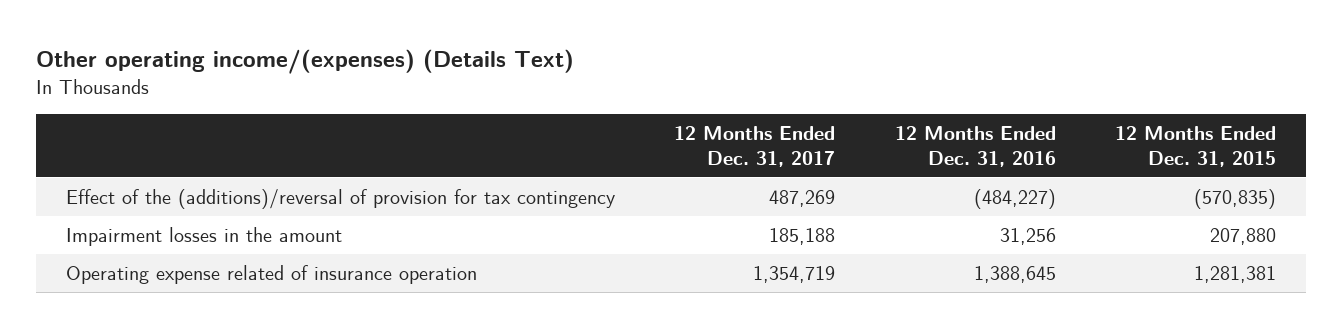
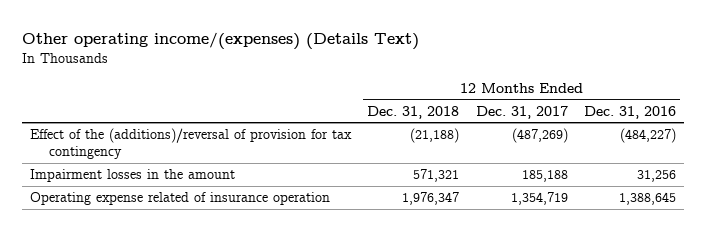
[1115,126,1277,167] 12 Months Ended Dec. 31, 2015 -> none
none -> [367,105,460,119] Dec. 31, 2018
[769,189,836,207] 487,269 -> [511,128,568,144] (487,269)

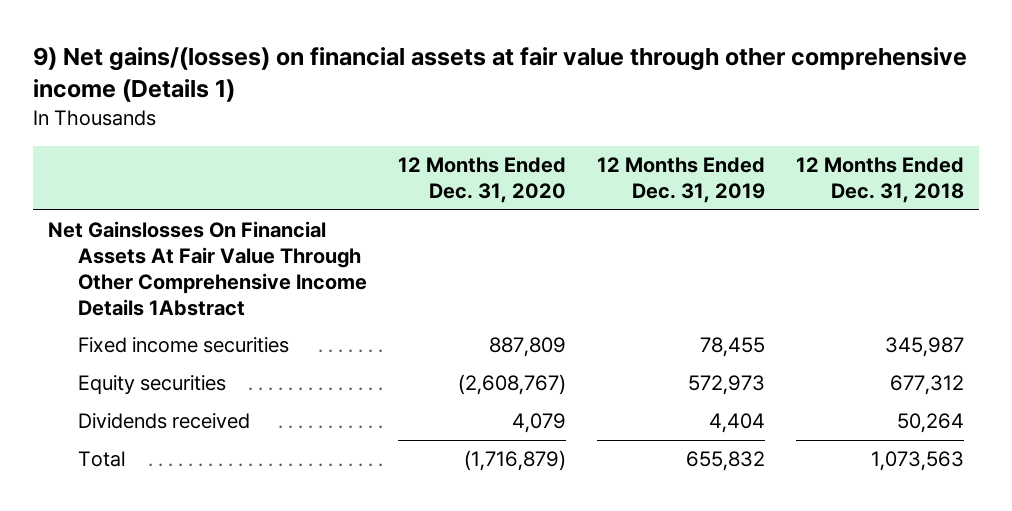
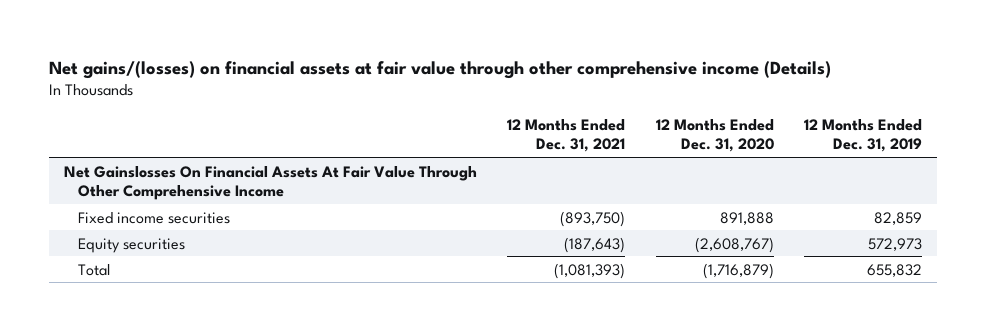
[32,47,967,103] 9) Net gains/(losses) on financial assets at fair value through other comprehensive income (Details 1) -> [49,60,832,79] Net gains/(losses) on financial assets at fair value through other comprehensive income (Details)
[795,157,964,204] 12 Months Ended Dec. 31, 2018 -> none
none -> [507,118,626,153] 12 Months Ended Dec. 31, 2021
[48,221,368,316] Net Gainslosses On Financial Assets At Fair Value Through Other Comprehensive Income Details 1Abstract -> [64,165,478,200] Net Gainslosses On Financial Assets At Fair Value Through Other Comprehensive Income
[489,337,567,358] 887,809 -> [719,211,774,225] 891,888
[700,337,766,358] 78,455 -> [873,211,922,225] 82,859
[78,413,251,430] Dividends received -> none

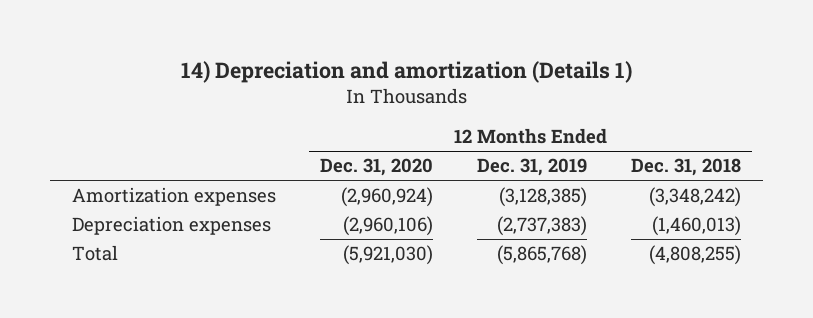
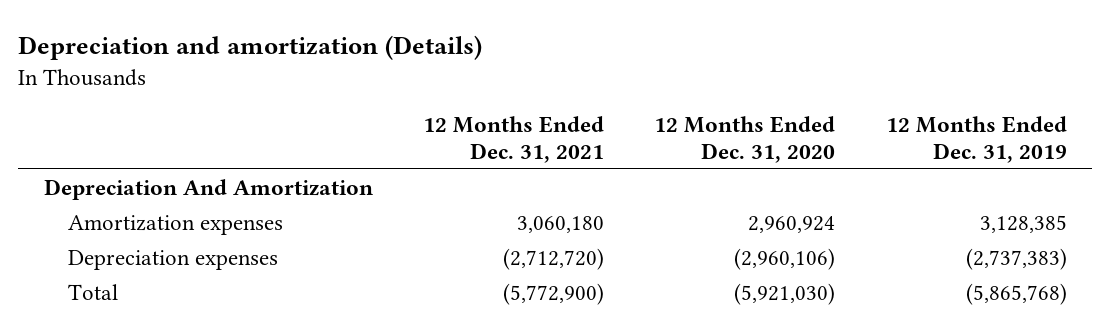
[180,61,632,84] 14) Depreciation and amortization (Details 1) -> [18,34,483,60] Depreciation and amortization (Details)
[631,158,742,177] Dec. 31, 2018 -> none
none -> [422,116,604,163] 12 Months Ended Dec. 31, 2021
none -> [43,178,373,200] Depreciation And Amortization
[340,187,433,208] (2,960,924) -> [748,215,836,233] 2,960,924
[499,187,588,208] (3,128,385) -> [979,214,1067,233] 3,128,385

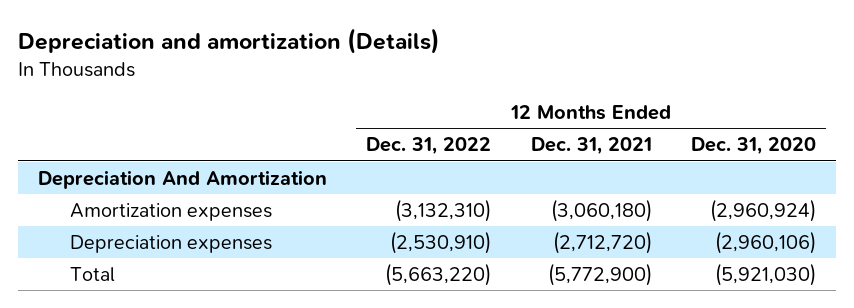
[885,116,1067,163] 12 Months Ended Dec. 31, 2019 -> none
none -> [366,137,492,156] Dec. 31, 2022
[516,215,604,233] 3,060,180 -> [550,198,652,222] (3,060,180)
[748,215,836,233] 2,960,924 -> [710,198,817,222] (2,960,924)

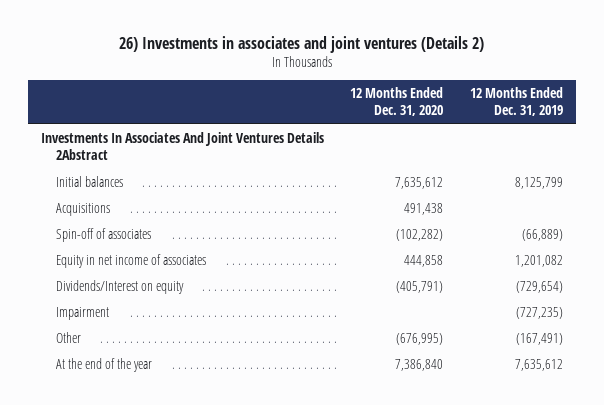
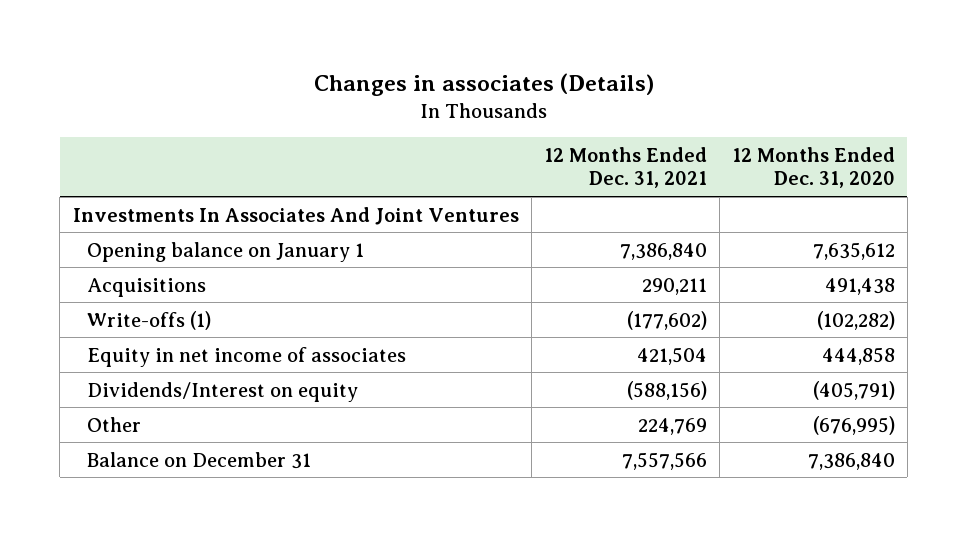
[118,35,484,53] 26) Investments in associates and joint ventures (Details 2) -> [313,72,654,96] Changes in associates (Details)
[469,87,563,117] 12 Months Ended Dec. 31, 2019 -> none
none -> [543,146,707,189] 12 Months Ended Dec. 31, 2021
[40,132,324,161] Investments In Associates And Joint Ventures Details 2Abstract -> [72,206,519,225] Investments In Associates And Joint Ventures
[55,176,123,188] Initial balances -> [87,241,365,262] Opening balance on January 1
[55,228,151,243] Spin-off of associates -> [87,310,212,330] Write-offs (1)
[55,307,109,321] Impairment -> none
[55,358,152,373] At the end of the year -> [87,451,312,469] Balance on December 31

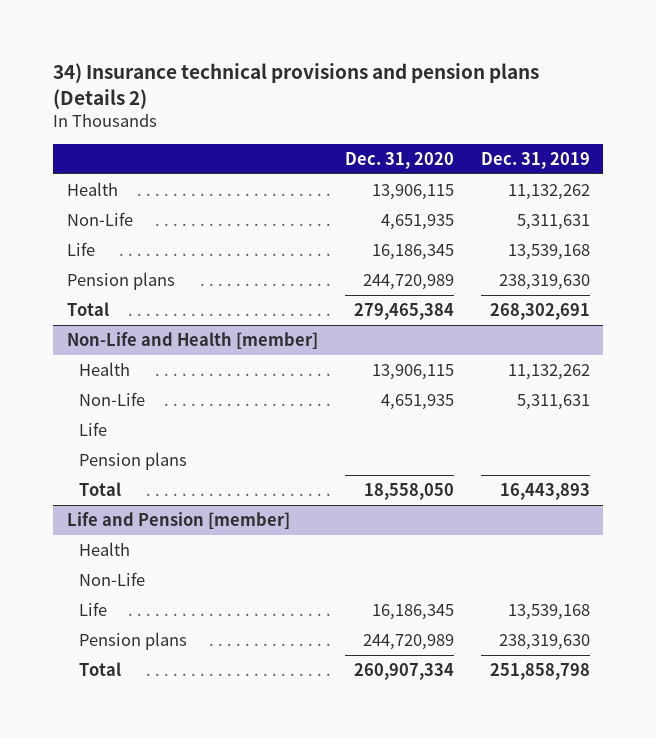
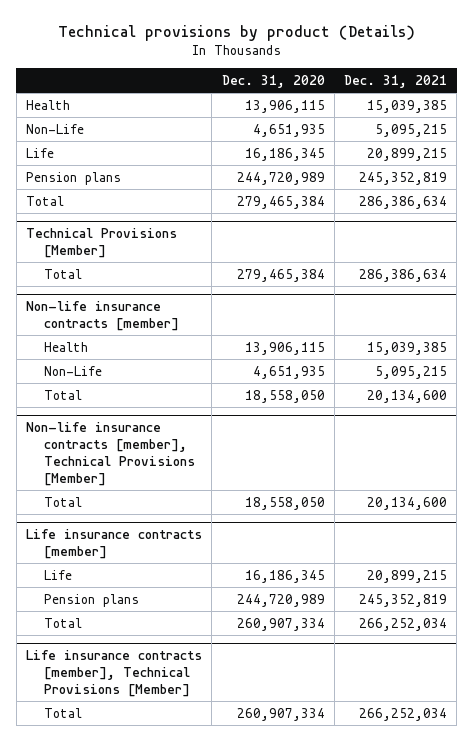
[53,62,540,109] 34) Insurance technical provisions and pension plans (Details 2) -> [57,24,415,41] Technical provisions by product (Details)
[480,151,590,169] Dec. 31, 2019 -> none
none -> [344,74,448,88] Dec. 31, 2021
none -> [26,228,178,258] Technical Provisions [Member]
none -> [43,268,82,279] Total
[66,332,318,350] Non-Life and Health [member] -> [26,301,179,331] Non-life insurance contracts [member]
[78,422,107,437] Life -> none
[78,452,187,471] Pension plans -> none
[78,542,130,557] Health -> none
[78,572,145,587] Non-Life -> none
none -> [26,422,195,486] Non-life insurance contracts [member], Technical Provisions [Member]
none -> [43,496,82,507] Total
[66,512,290,530] Life and Pension [member] -> [26,529,203,559] Life insurance contracts [member]
none -> [26,650,203,697] Life insurance contracts [member], Technical Provisions [Member]
none -> [43,707,82,718] Total

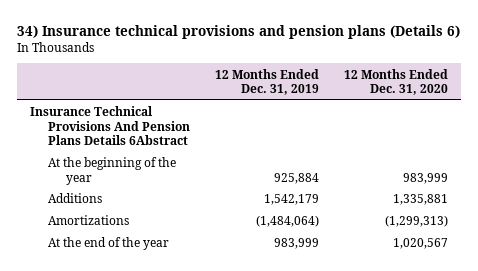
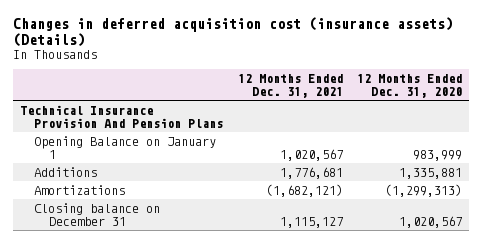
[17,24,461,39] 34) Insurance technical provisions and pension plans (Details 6) -> [12,16,453,47] Changes in deferred acquisition cost (insurance assets) (Details)
[215,68,320,96] 12 Months Ended Dec. 31, 2019 -> none
none -> [237,73,343,99] 12 Months Ended Dec. 31, 2021
[29,106,191,146] Insurance Technical Provisions And Pension Plans Details 6Abstract -> [19,104,224,128] Technical Insurance Provision And Pension Plans
[48,157,177,185] At the beginning of the year -> [34,135,217,159] Opening Balance on January 1
[48,237,170,251] At the end of the year -> [34,202,161,226] Closing balance on December 31

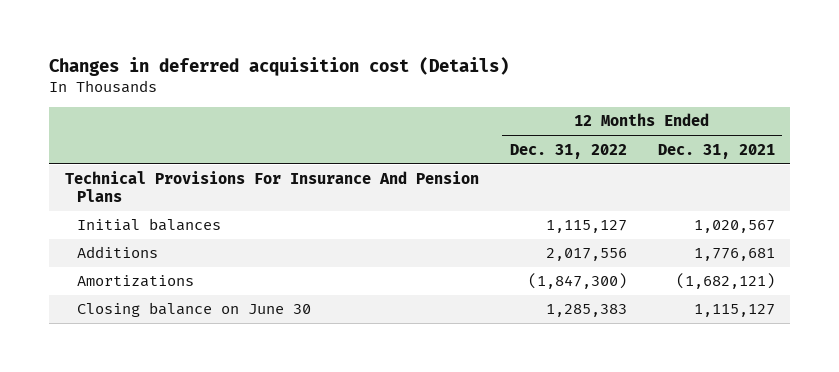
[12,16,453,47] Changes in deferred acquisition cost (insurance assets) (Details) -> [49,57,510,77] Changes in deferred acquisition cost (Details)
[357,73,463,99] 12 Months Ended Dec. 31, 2020 -> none
none -> [509,143,627,159] Dec. 31, 2022
[19,104,224,128] Technical Insurance Provision And Pension Plans -> [64,171,479,202] Technical Provisions For Insurance And Pension Plans
[34,135,217,159] Opening Balance on January 1 -> [76,218,221,232] Initial balances
[34,202,161,226] Closing balance on December 31 -> [76,302,311,318] Closing balance on June 30

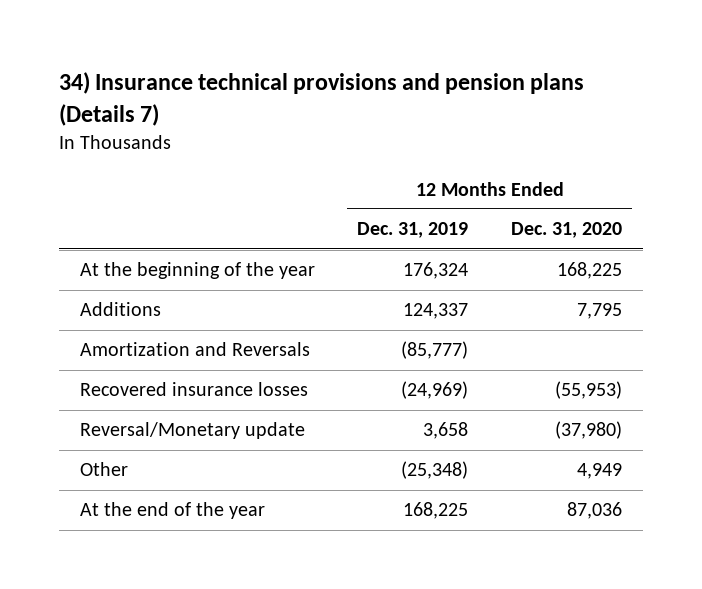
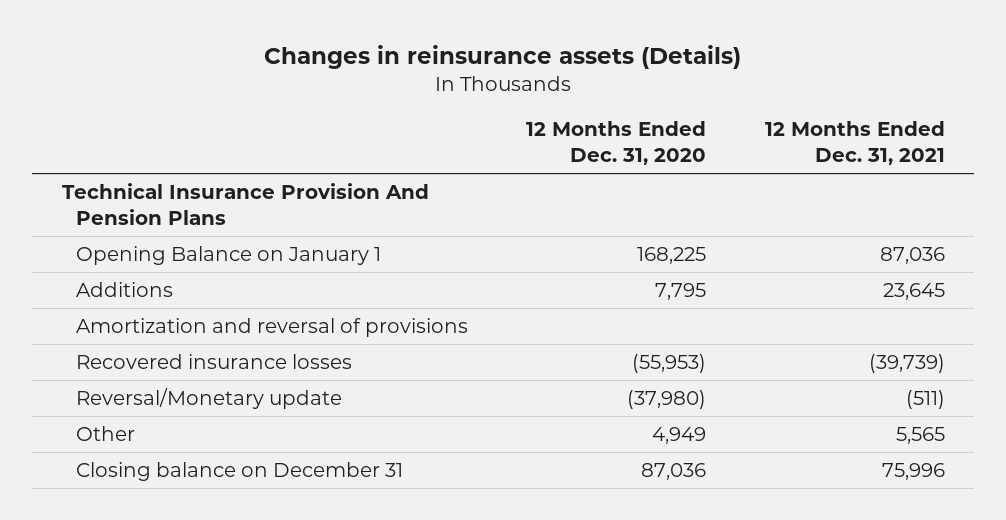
[58,72,584,126] 34) Insurance technical provisions and pension plans (Details 7) -> [264,44,742,69] Changes in reinsurance assets (Details)
[357,222,469,239] Dec. 31, 2019 -> none
none -> [764,121,945,166] 12 Months Ended Dec. 31, 2021
none -> [61,183,429,226] Technical Insurance Provision And Pension Plans
[80,262,316,280] At the beginning of the year -> [76,246,382,266] Opening Balance on January 1
[80,342,311,357] Amortization and Reversals -> [76,318,469,338] Amortization and reversal of provisions
[80,502,266,520] At the end of the year -> [76,462,404,482] Closing balance on December 31

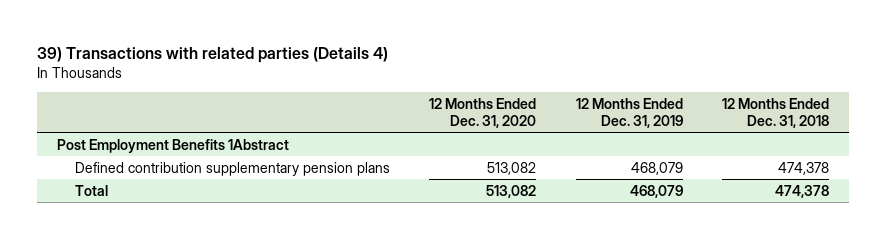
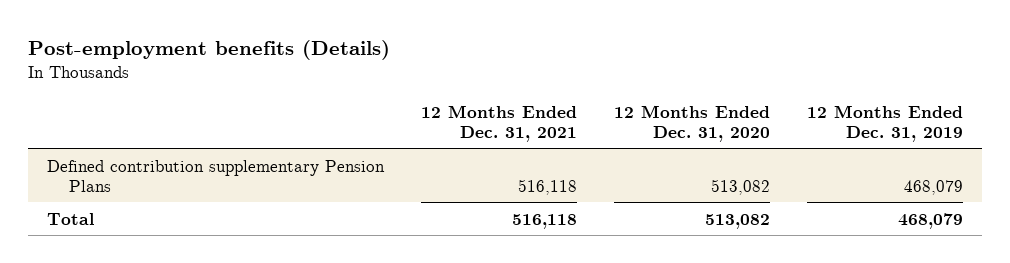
[37,47,389,64] 39) Transactions with related parties (Details 4) -> [27,39,390,60] Post-employment benefits (Details)
[722,97,830,128] 12 Months Ended Dec. 31, 2018 -> none
none -> [420,104,577,142] 12 Months Ended Dec. 31, 2021
[57,138,290,153] Post Employment Benefits 1Abstract -> none
[75,161,391,176] Defined contribution supplementary pension plans -> [46,159,385,192] Defined contribution supplementary Pension Plans

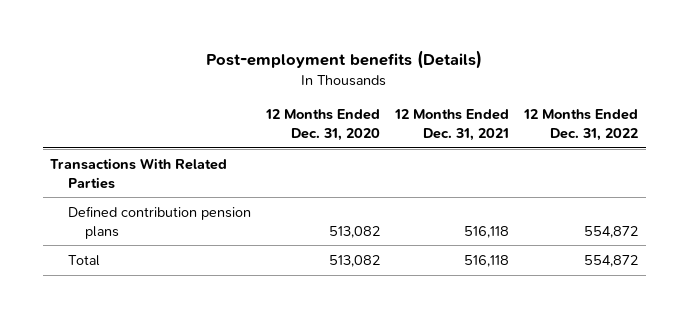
[807,104,964,142] 12 Months Ended Dec. 31, 2019 -> none
none -> [523,109,639,141] 12 Months Ended Dec. 31, 2022
none -> [50,157,228,189] Transactions With Related Parties
[46,159,385,192] Defined contribution supplementary Pension Plans -> [67,205,251,239] Defined contribution pension plans

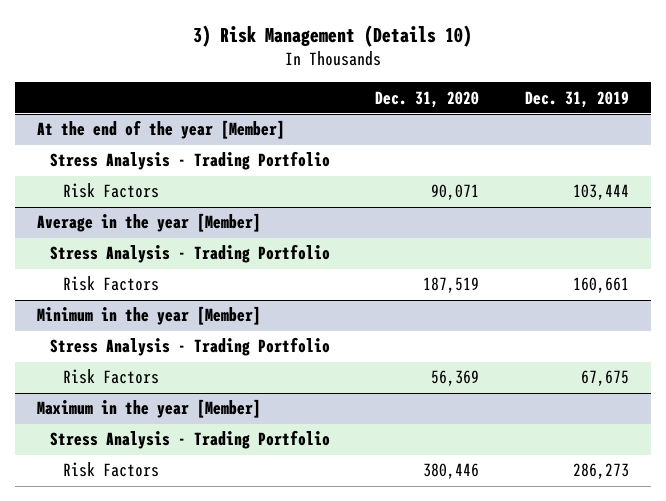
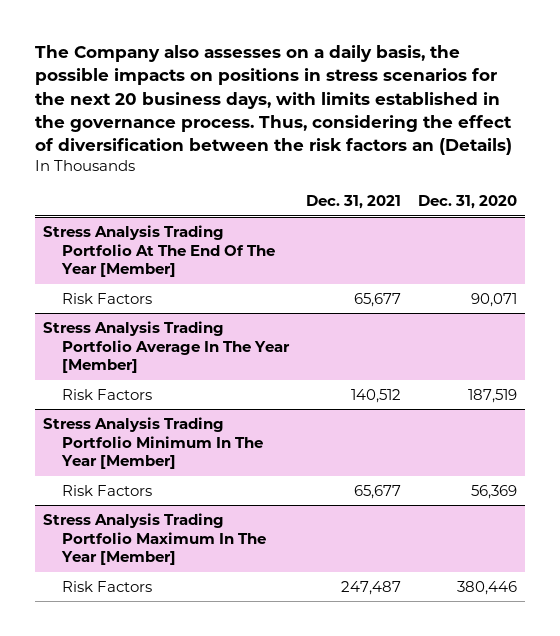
[193,24,473,47] 3) Risk Management (Details 10) -> [34,45,512,156] The Company also assesses on a daily basis, the possible impacts on positions in stress scenarios for the next 20 business days, with limits established in the governance process. Thus, considering the effect of diversification between the risk factors an (Details)
[524,90,629,108] Dec. 31, 2019 -> none
none -> [305,195,401,210] Dec. 31, 2021
[50,151,331,171] Stress Analysis - Trading Portfolio -> none
[37,120,286,140] At the end of the year [Member] -> [43,224,276,278] Stress Analysis Trading Portfolio At The End Of The Year [Member]
[50,244,331,264] Stress Analysis - Trading Portfolio -> none
[37,213,262,233] Average in the year [Member] -> [43,320,291,374] Stress Analysis Trading Portfolio Average In The Year [Member]
[50,337,331,357] Stress Analysis - Trading Portfolio -> none
[37,306,262,326] Minimum in the year [Member] -> [43,416,264,470] Stress Analysis Trading Portfolio Minimum In The Year [Member]
[50,430,331,450] Stress Analysis - Trading Portfolio -> none
[37,399,262,419] Maximum in the year [Member] -> [43,512,267,566] Stress Analysis Trading Portfolio Maximum In The Year [Member]

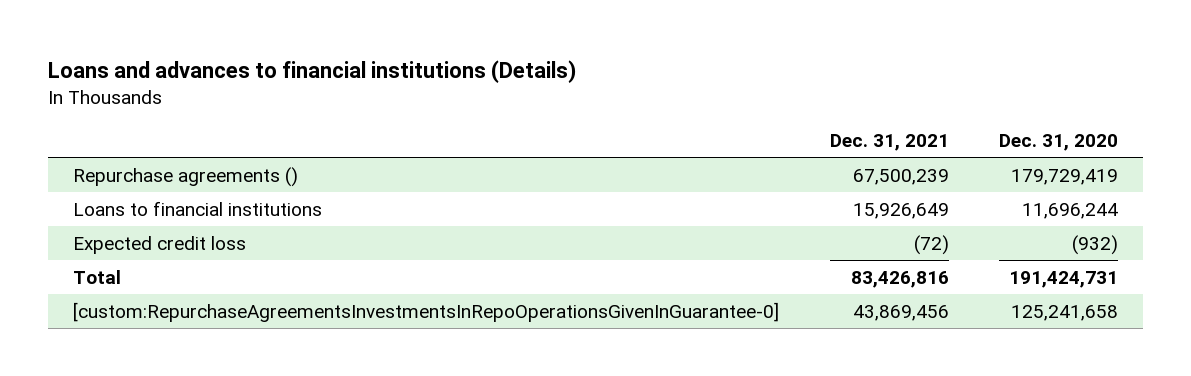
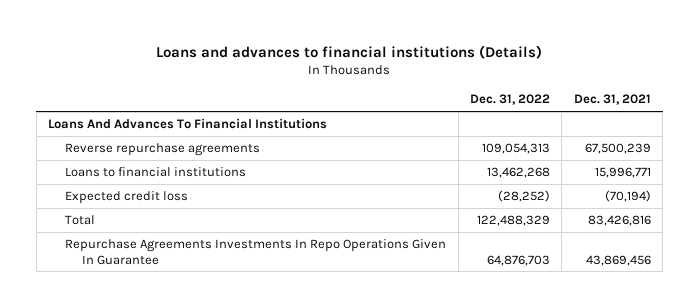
[999,133,1119,151] Dec. 31, 2020 -> none
none -> [470,94,551,106] Dec. 31, 2022
none -> [48,117,328,129] Loans And Advances To Financial Institutions
[73,167,299,188] Repurchase agreements () -> [65,142,261,156] Reverse repurchase agreements
[852,203,949,220] 15,926,649 -> [594,166,651,178] 15,996,771
[913,235,949,256] (72) -> [604,189,651,202] (70,194)
[73,302,780,323] [custom:RepurchaseAgreementsInvestmentsInRepoOperationsGivenInGuarantee-0] -> [65,238,447,265] Repurchase Agreements Investments In Repo Operations Given In Guarantee

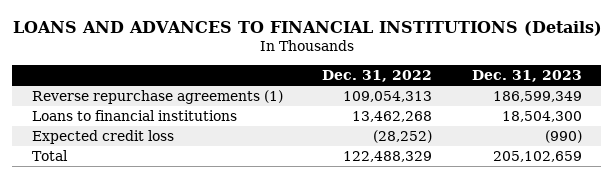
[156,44,543,59] Loans and advances to financial institutions (Details) -> [12,21,602,37] LOANS AND ADVANCES TO FINANCIAL INSTITUTIONS (Details)
[573,94,651,106] Dec. 31, 2021 -> none
none -> [471,70,582,83] Dec. 31, 2023
[48,117,328,129] Loans And Advances To Financial Institutions -> none
[65,142,261,156] Reverse repurchase agreements -> [31,90,283,105] Reverse repurchase agreements (1)
[65,238,447,265] Repurchase Agreements Investments In Repo Operations Given In Guarantee -> none

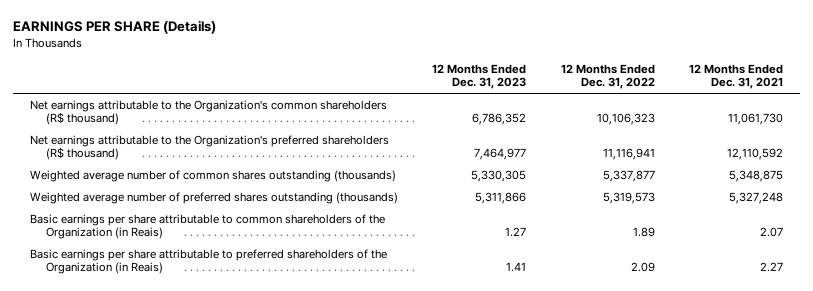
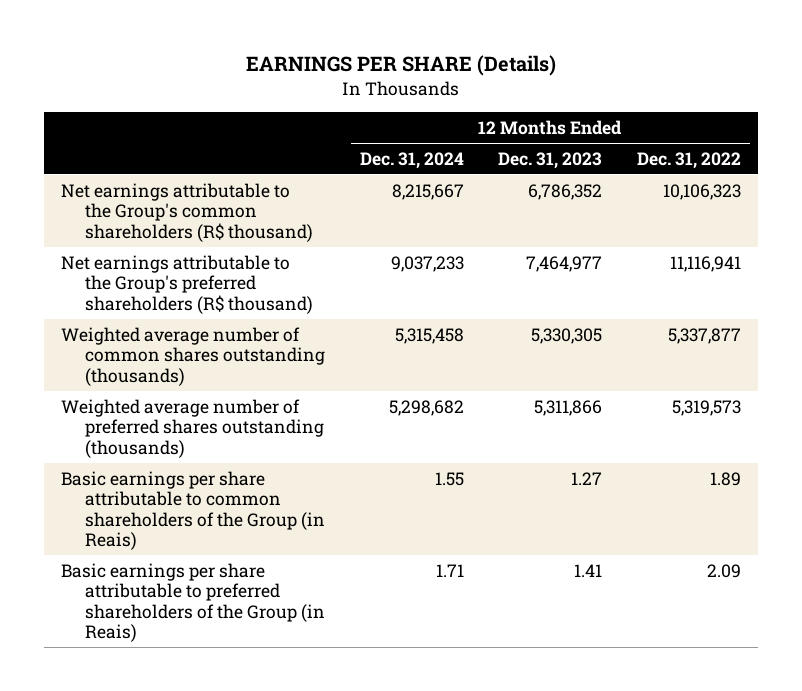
[689,64,784,90] 12 Months Ended Dec. 31, 2021 -> none
none -> [359,151,464,169] Dec. 31, 2024
[30,99,388,126] Net earnings attributable to the Organization's common shareholders (R$ thousand) -> [61,182,314,242] Net earnings attributable to the Group's common shareholders (R$ thousand)
[30,134,390,161] Net earnings attributable to the Organization's preferred shareholders (R$ thousand) -> [61,254,314,314] Net earnings attributable to the Group's preferred shareholders (R$ thousand)
[30,213,386,240] Basic earnings per share attributable to common shareholders of the Organization (in Reais) -> [61,470,326,550] Basic earnings per share attributable to common shareholders of the Group (in Reais)
[30,248,388,275] Basic earnings per share attributable to preferred shareholders of the Organization (in Reais) -> [61,562,326,642] Basic earnings per share attributable to preferred shareholders of the Group (in Reais)

